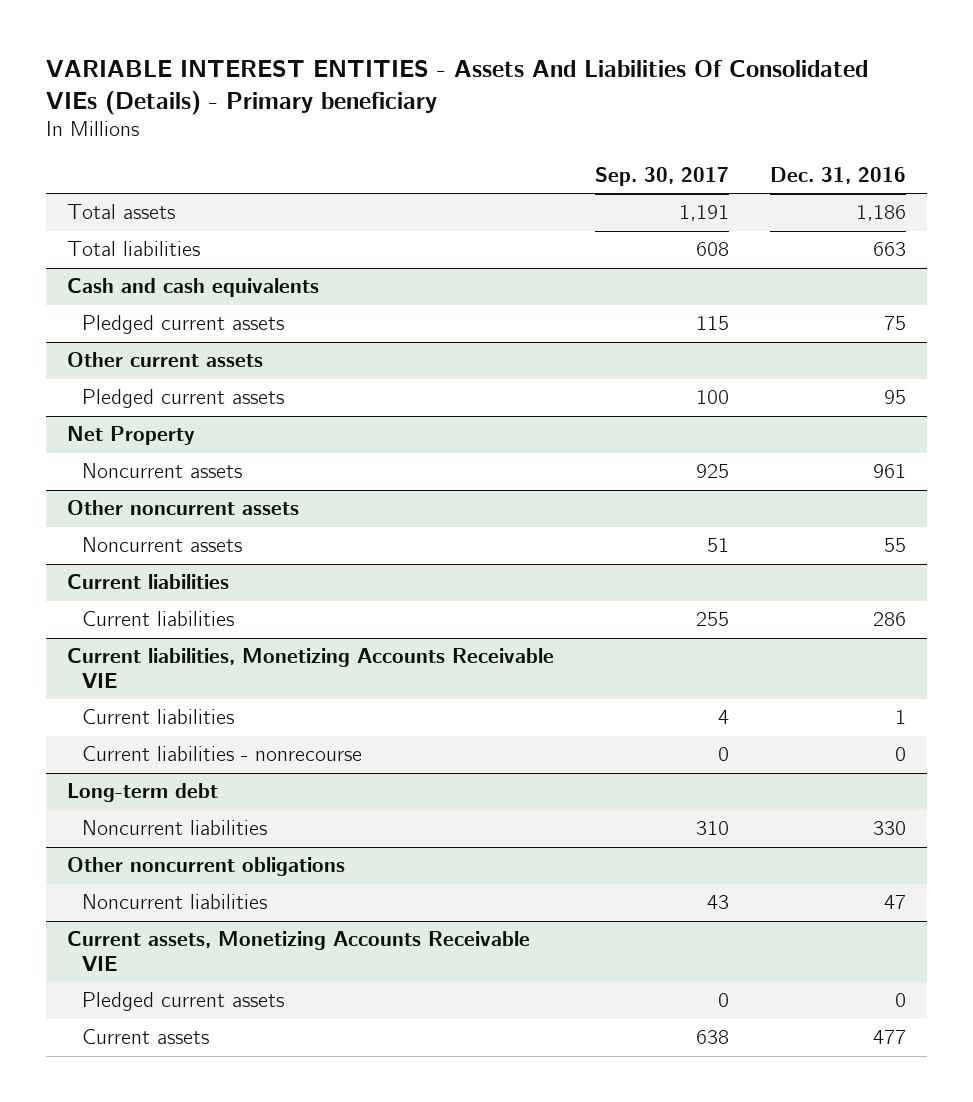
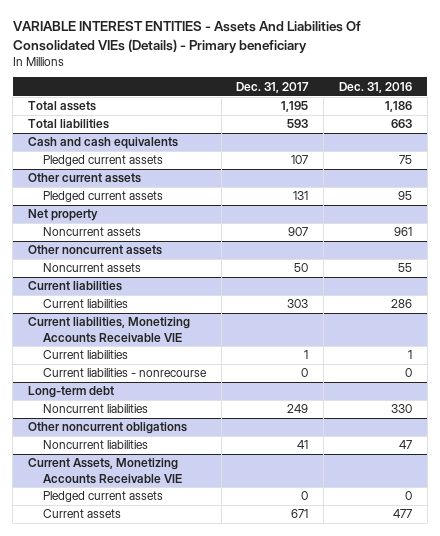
[594,166,729,186] Sep. 30, 2017 -> none
none -> [236,81,310,93] Dec. 31, 2017
[66,426,195,446] Net Property -> [28,209,99,222] Net property
[66,931,530,971] Current assets, Monetizing Accounts Receivable VIE -> [28,458,182,484] Current Assets, Monetizing Accounts Receivable VIE

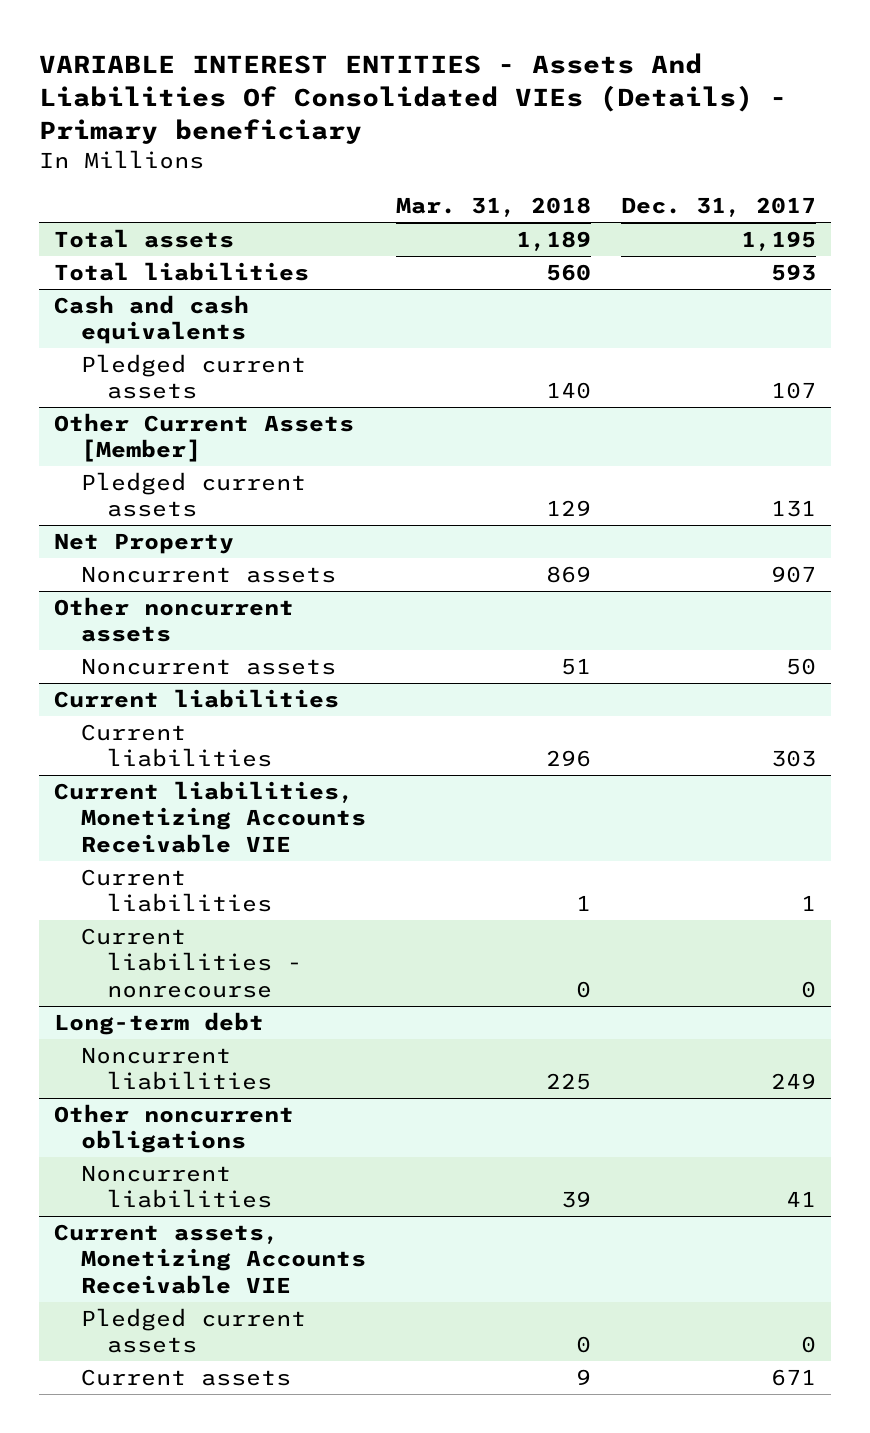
[338,81,412,93] Dec. 31, 2016 -> none
none -> [395,197,591,218] Mar. 31, 2018
[28,173,142,184] Other current assets -> [54,412,355,463] Other Current Assets [Member]
[28,209,99,222] Net property -> [54,532,235,554] Net Property
[28,458,182,484] Current Assets, Monetizing Accounts Receivable VIE -> [54,1223,366,1294] Current assets, Monetizing Accounts Receivable VIE

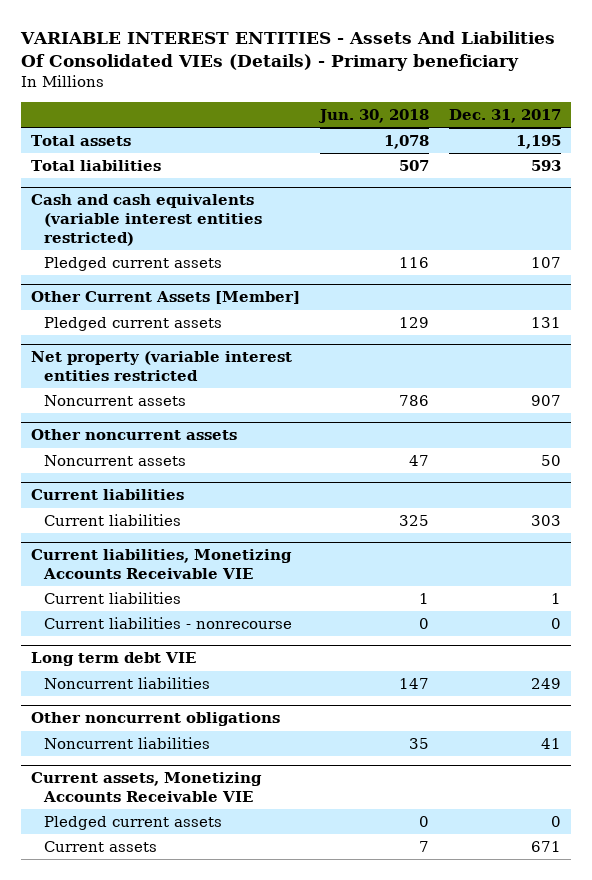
[395,197,591,218] Mar. 31, 2018 -> none
none -> [317,108,429,123] Jun. 30, 2018
[54,294,250,345] Cash and cash equivalents -> [31,194,263,246] Cash and cash equivalents (variable interest entities restricted)
[54,532,235,554] Net Property -> [31,351,293,382] Net property (variable interest entities restricted
[54,1011,265,1035] Long-term debt -> [31,652,197,667] Long term debt VIE

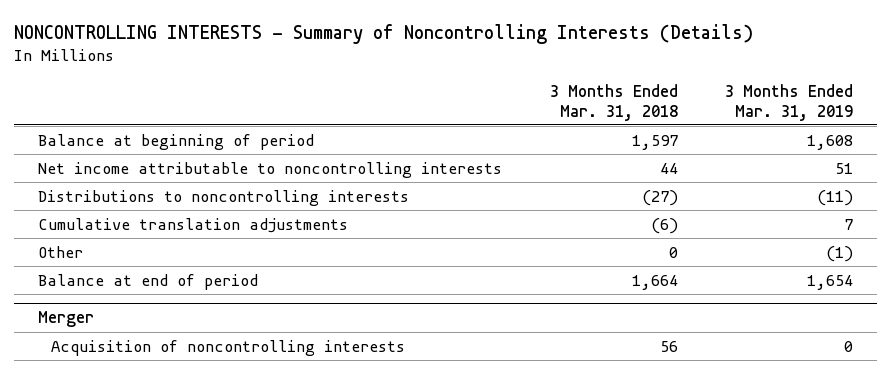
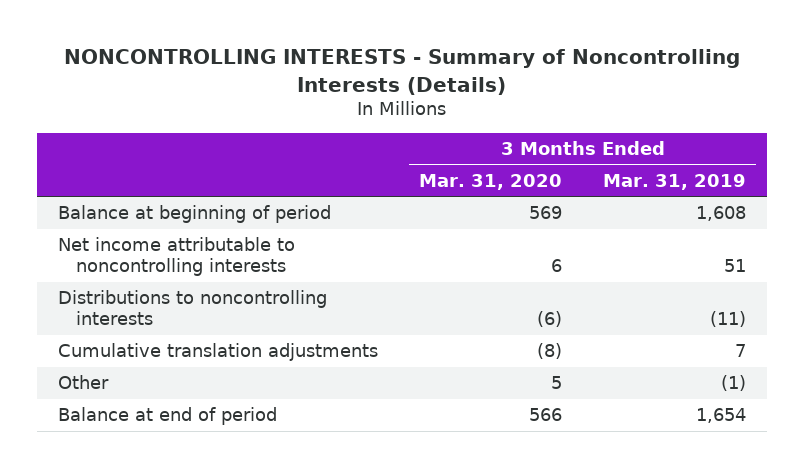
[549,84,678,121] 3 Months Ended Mar. 31, 2018 -> none
none -> [418,173,562,190] Mar. 31, 2020
[37,311,94,328] Merger -> none
[51,339,406,356] Acquisition of noncontrolling interests -> none

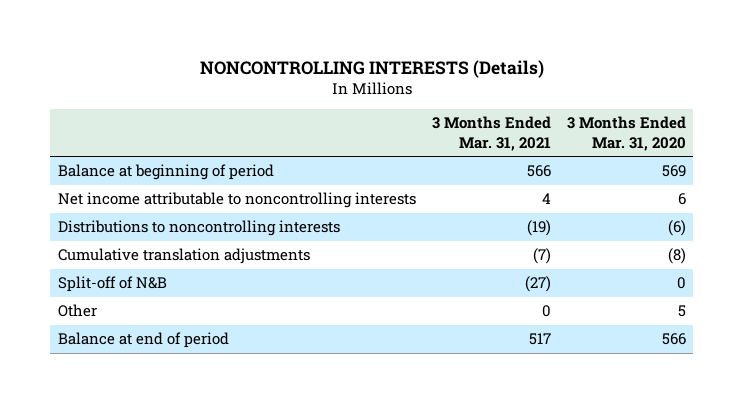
[63,49,740,95] NONCONTROLLING INTERESTS - Summary of Noncontrolling Interests (Details) -> [199,59,544,78] NONCONTROLLING INTERESTS (Details)
[603,173,747,190] Mar. 31, 2019 -> none
none -> [431,116,551,151] 3 Months Ended Mar. 31, 2021
none -> [58,276,168,293] Split-off of N&B

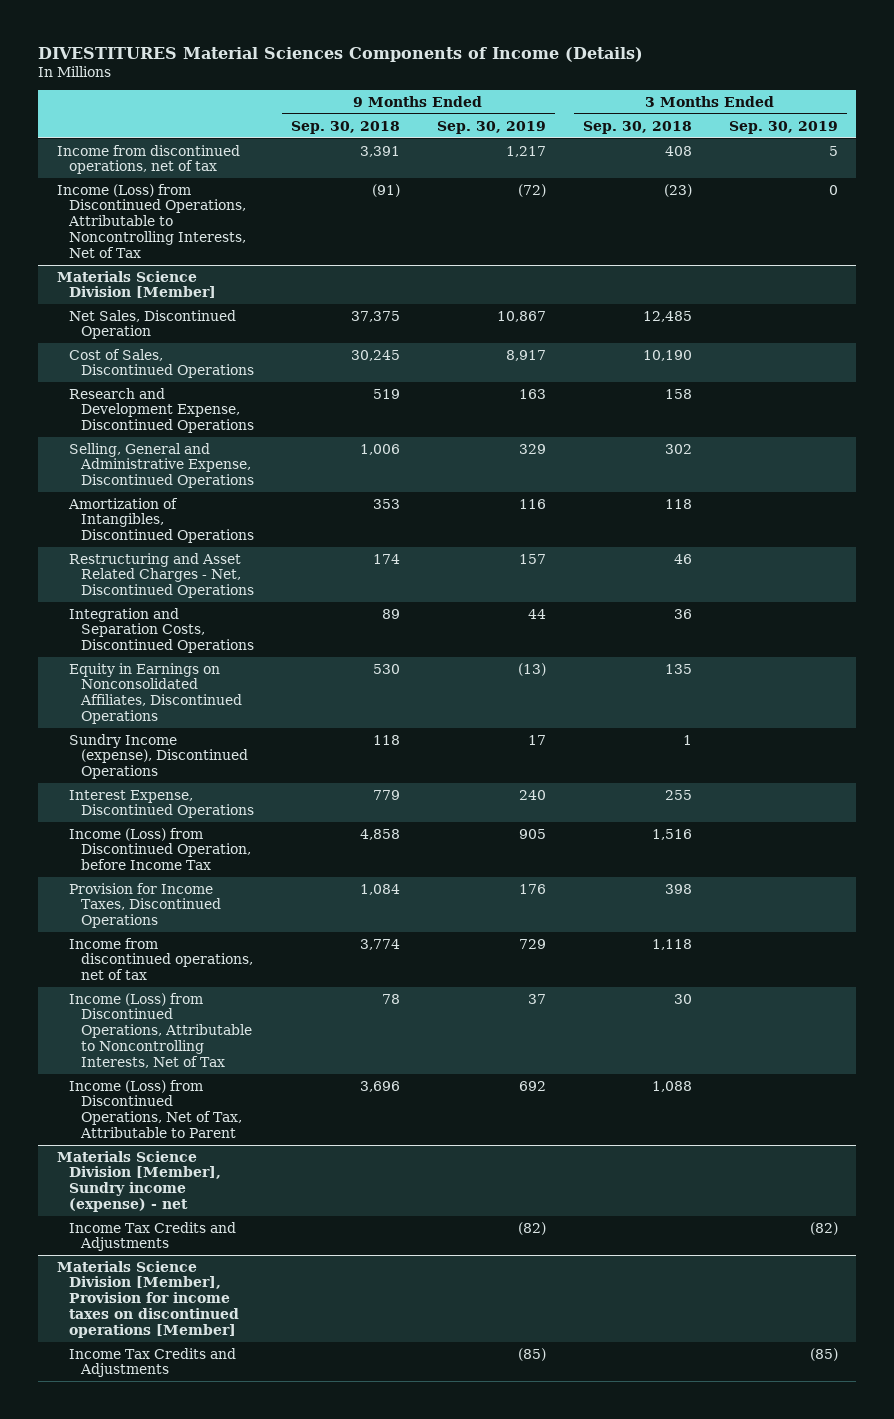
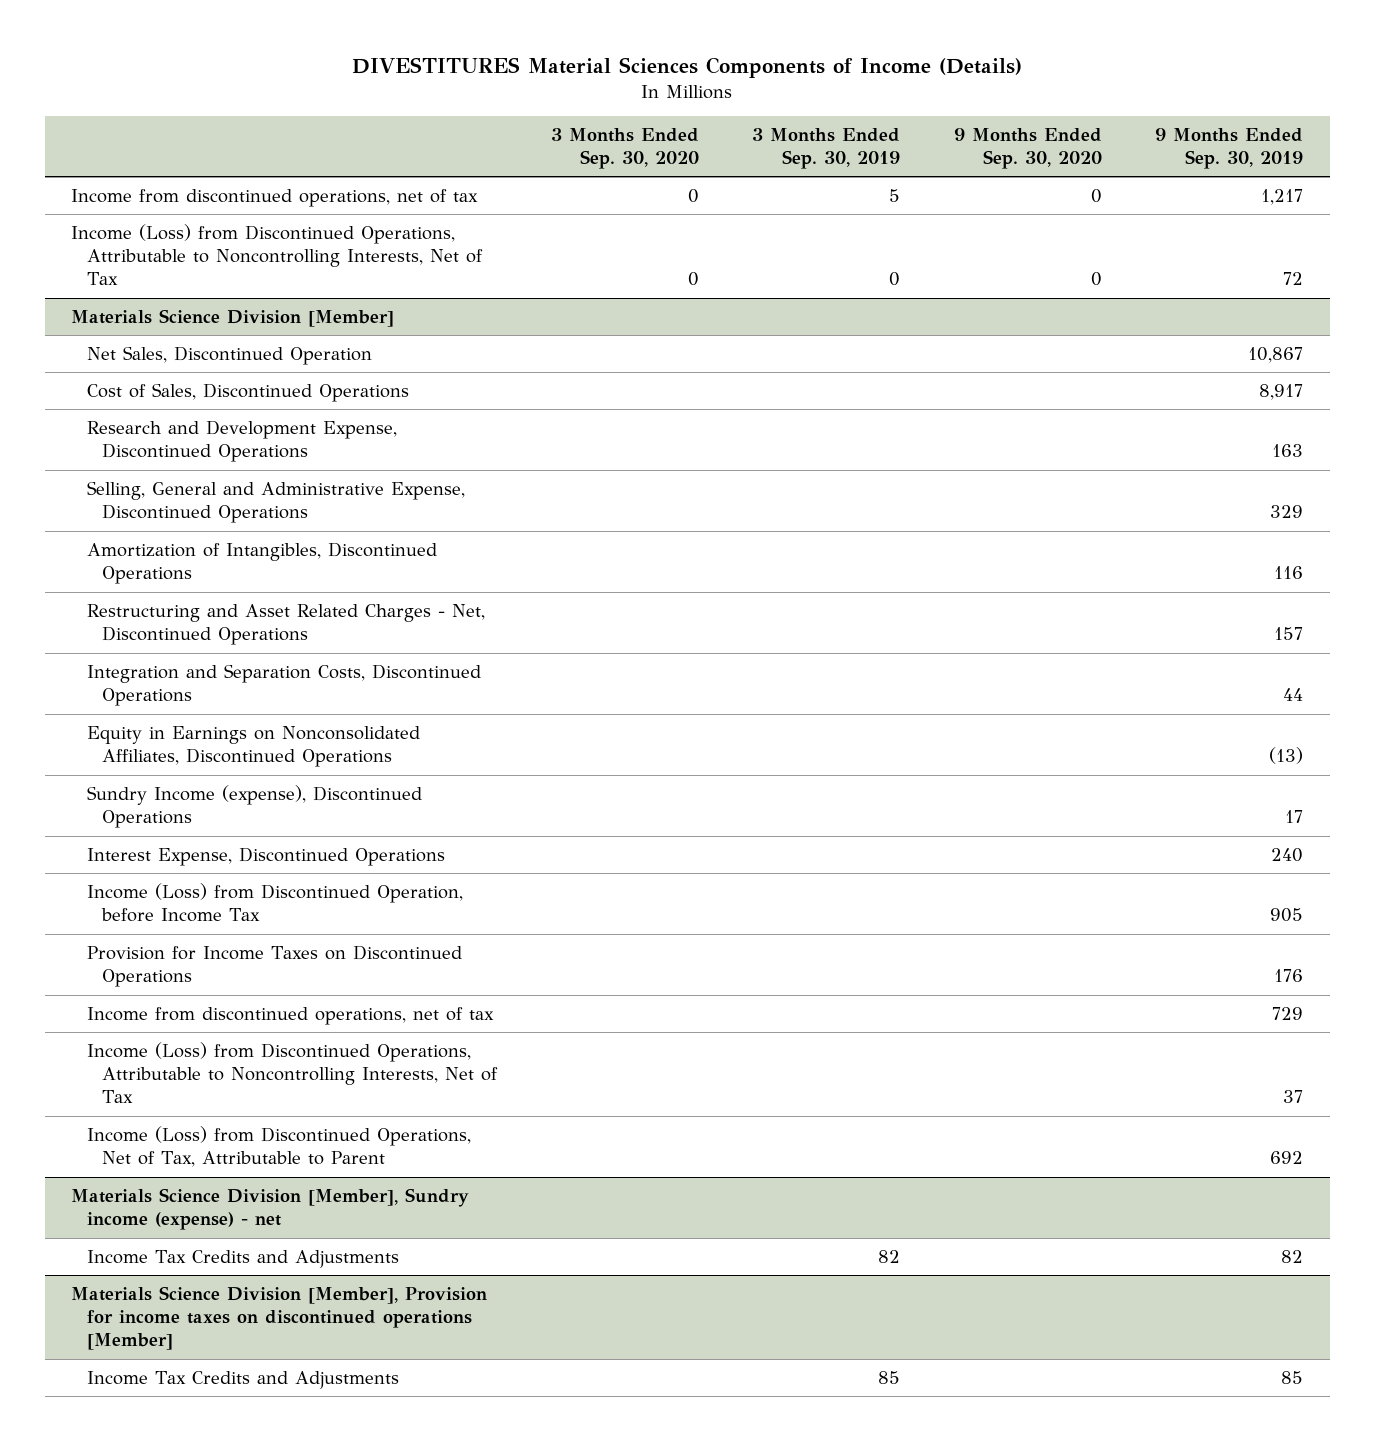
[290,120,400,134] Sep. 30, 2018 -> none
[582,120,692,134] Sep. 30, 2018 -> none
none -> [550,127,699,170] 3 Months Ended Sep. 30, 2020
none -> [953,127,1102,170] 9 Months Ended Sep. 30, 2020
[517,183,546,197] (72) -> [1283,272,1304,286] 72
[68,882,222,929] Provision for Income Taxes, Discontinued Operations -> [86,944,462,988] Provision for Income Taxes on Discontinued Operations
[517,1221,546,1235] (82) -> [1281,1249,1304,1263] 82
[809,1221,838,1235] (82) -> [878,1249,901,1263] 82
[517,1347,546,1361] (85) -> [1281,1370,1304,1384] 85
[809,1347,838,1361] (85) -> [878,1370,901,1384] 85

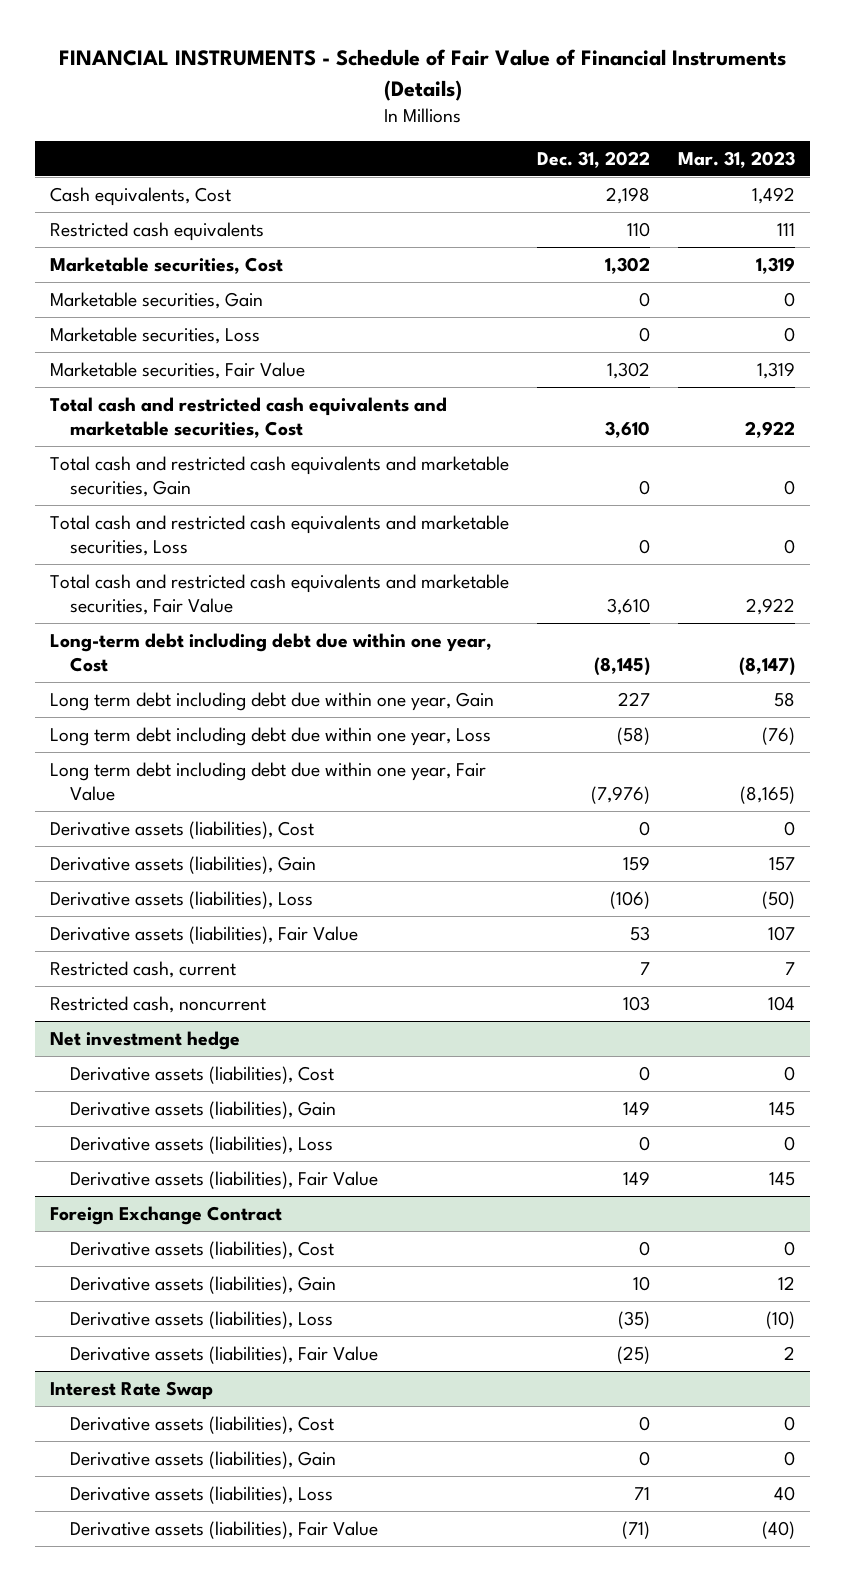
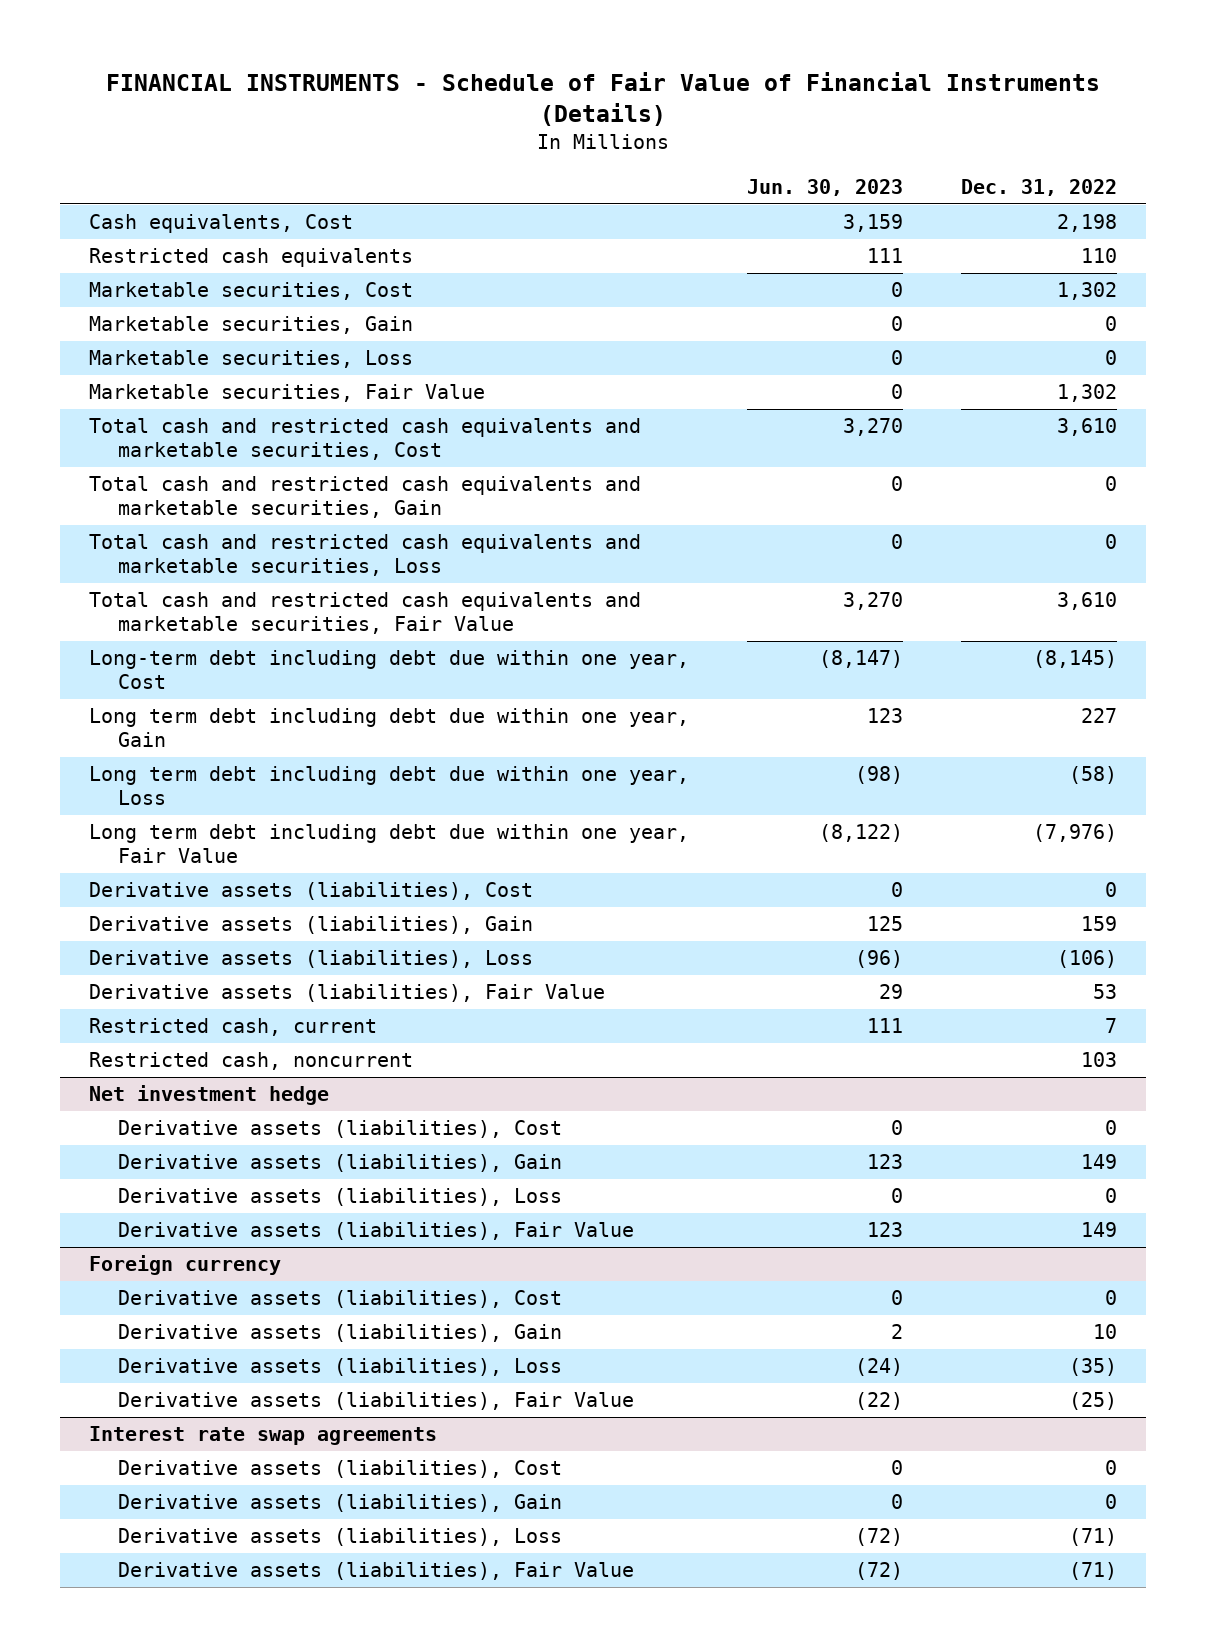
[678,150,796,168] Mar. 31, 2023 -> none
none -> [746,178,903,196] Jun. 30, 2023
[49,1205,282,1225] Foreign Exchange Contract -> [88,1255,281,1276] Foreign currency
[49,1380,213,1400] Interest Rate Swap -> [88,1426,437,1446] Interest rate swap agreements
[634,1486,651,1500] 71 -> [1069,1528,1118,1547] (71)

